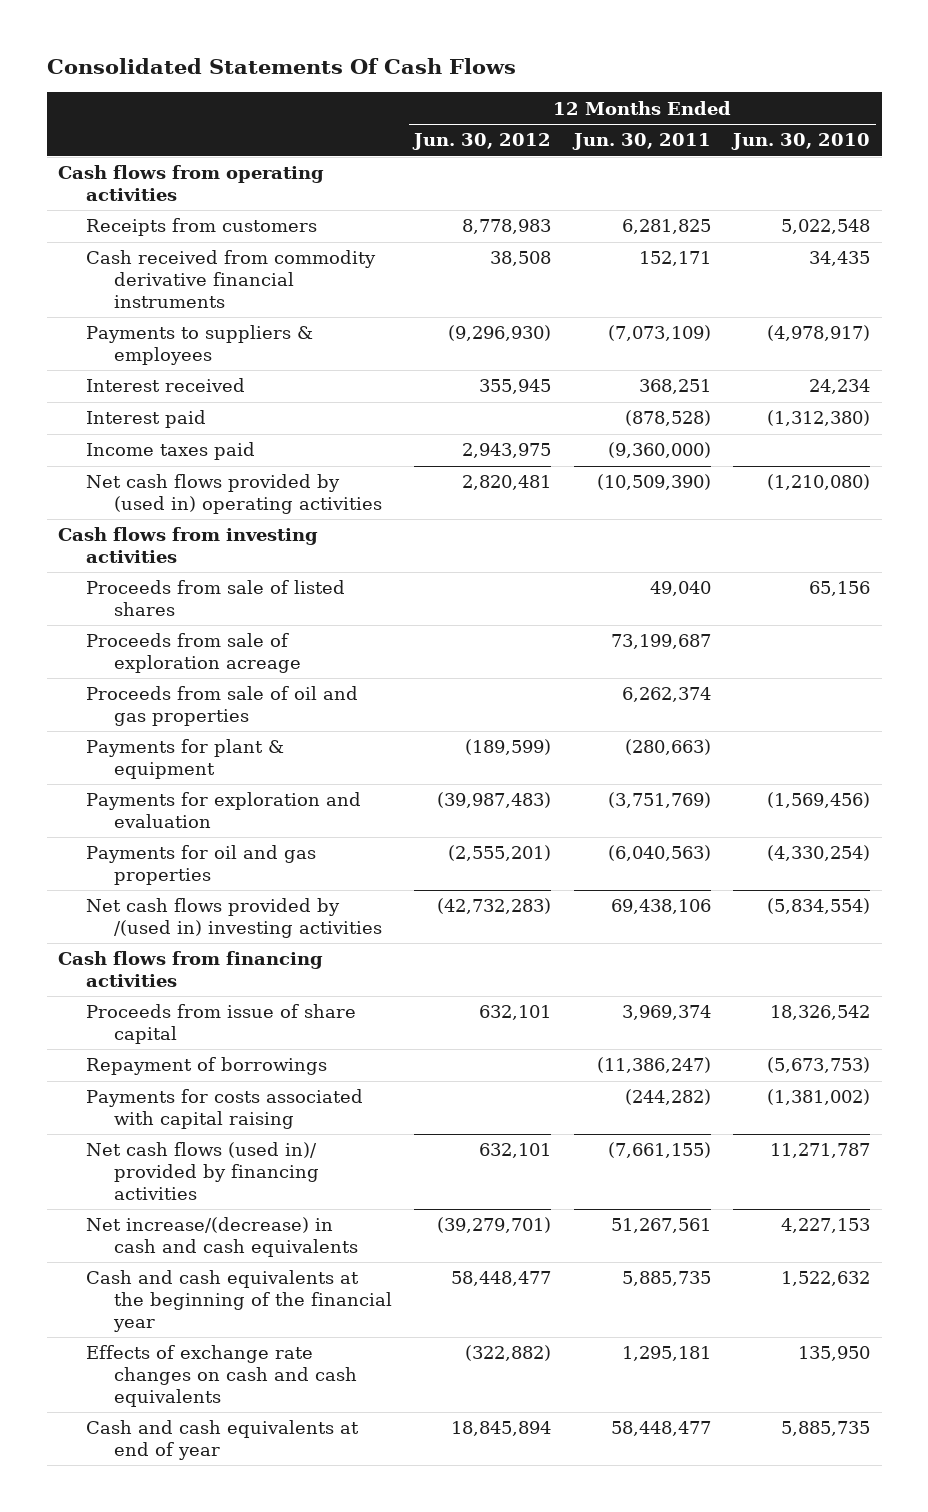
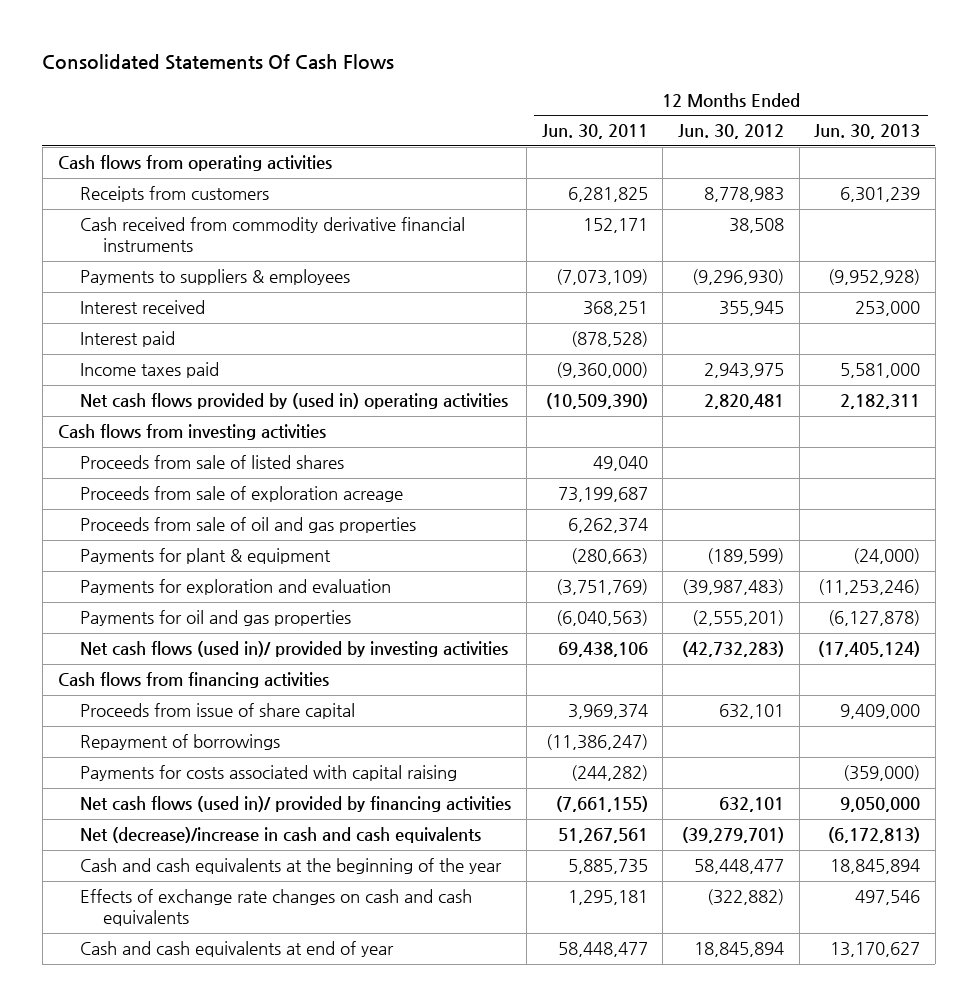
[731,133,871,151] Jun. 30, 2010 -> none
none -> [814,124,921,140] Jun. 30, 2013
[85,898,382,938] Net cash flows provided by /(used in) investing activities -> [80,641,509,658] Net cash flows (used in)/ provided by investing activities
[85,1217,358,1257] Net increase/(decrease) in cash and cash equivalents -> [80,827,482,844] Net (decrease)/increase in cash and cash equivalents
[85,1270,392,1332] Cash and cash equivalents at the beginning of the financial year -> [80,858,503,875] Cash and cash equivalents at the beginning of the year

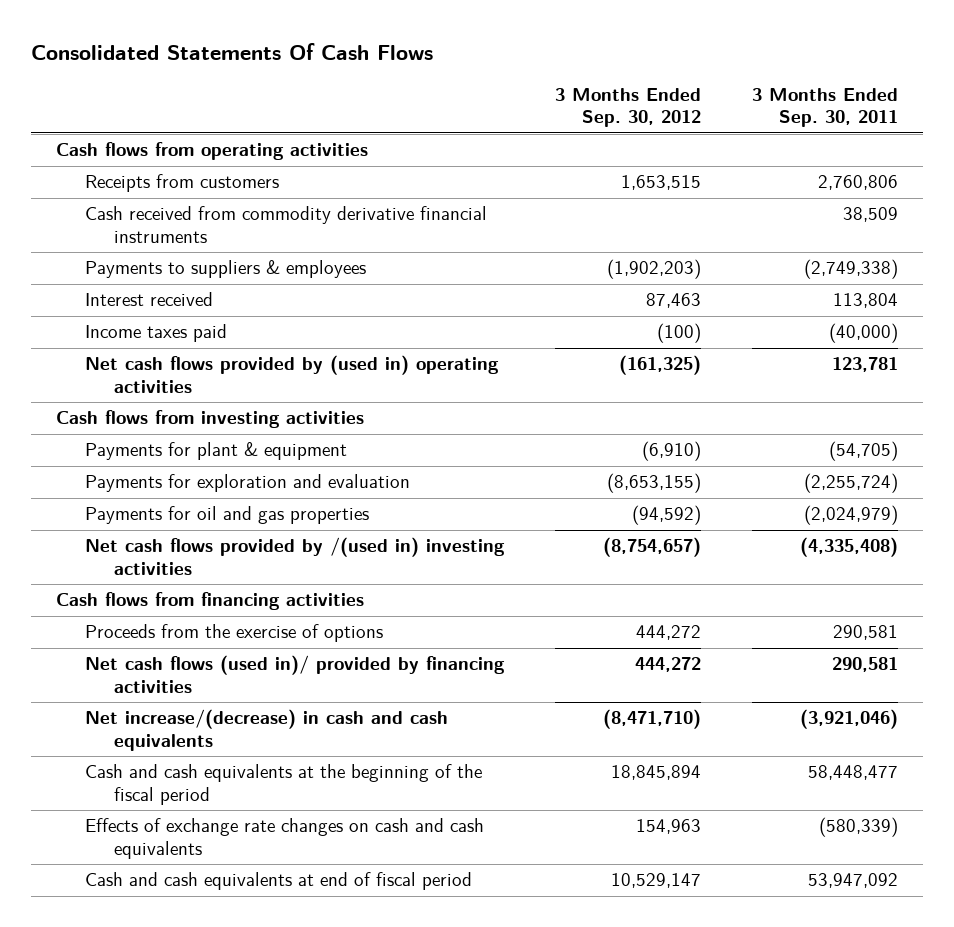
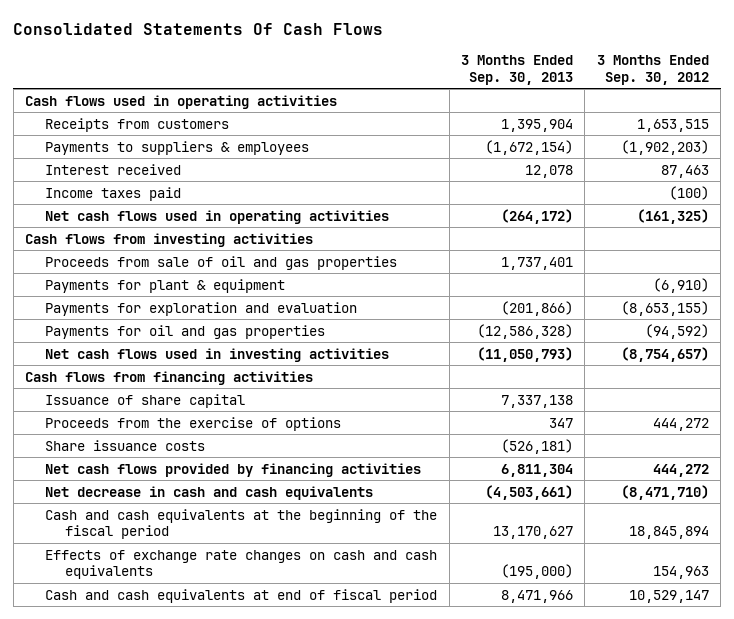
[751,87,898,128] 3 Months Ended Sep. 30, 2011 -> none
none -> [460,55,573,85] 3 Months Ended Sep. 30, 2013
[56,142,369,161] Cash flows from operating activities -> [25,94,338,109] Cash flows used in operating activities
[84,206,487,243] Cash received from commodity derivative financial instruments -> none
[84,355,499,393] Net cash flows provided by (used in) operating activities -> [45,209,390,224] Net cash flows used in operating activities
none -> [45,255,398,270] Proceeds from sale of oil and gas properties
[84,537,505,575] Net cash flows provided by /(used in) investing activities -> [45,347,390,362] Net cash flows used in investing activities
none -> [45,393,246,408] Issuance of share capital
none -> [45,439,206,451] Share issuance costs
[84,655,505,693] Net cash flows (used in)/ provided by financing activities -> [45,462,422,477] Net cash flows provided by financing activities
[84,709,448,751] Net increase/(decrease) in cash and cash equivalents -> [45,485,374,500] Net decrease in cash and cash equivalents

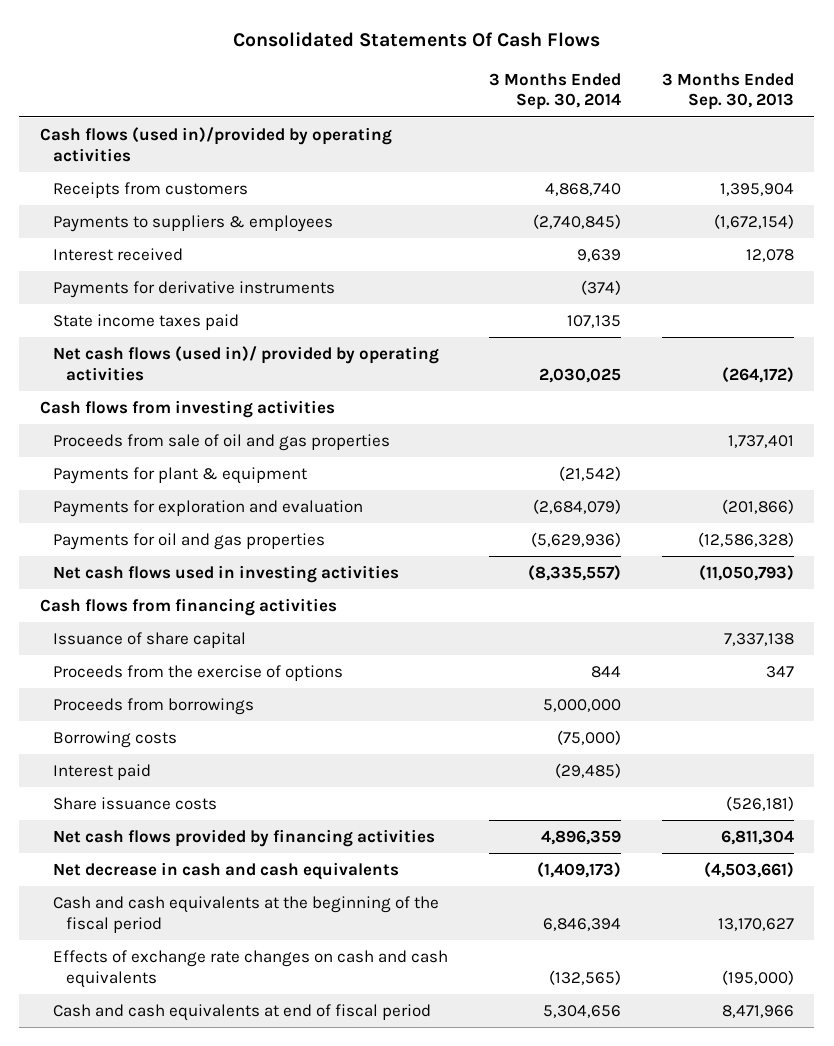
[596,55,709,85] 3 Months Ended Sep. 30, 2012 -> none
none -> [488,72,621,111] 3 Months Ended Sep. 30, 2014
[25,94,338,109] Cash flows used in operating activities -> [39,127,392,162] Cash flows (used in)/provided by operating activities
none -> [52,281,335,299] Payments for derivative instruments
[45,186,182,201] Income taxes paid -> [52,314,239,331] State income taxes paid
[45,209,390,224] Net cash flows used in operating activities -> [52,346,439,381] Net cash flows (used in)/ provided by operating activities
none -> [52,698,254,716] Proceeds from borrowings
none -> [52,731,177,749] Borrowing costs
none -> [52,764,151,781] Interest paid

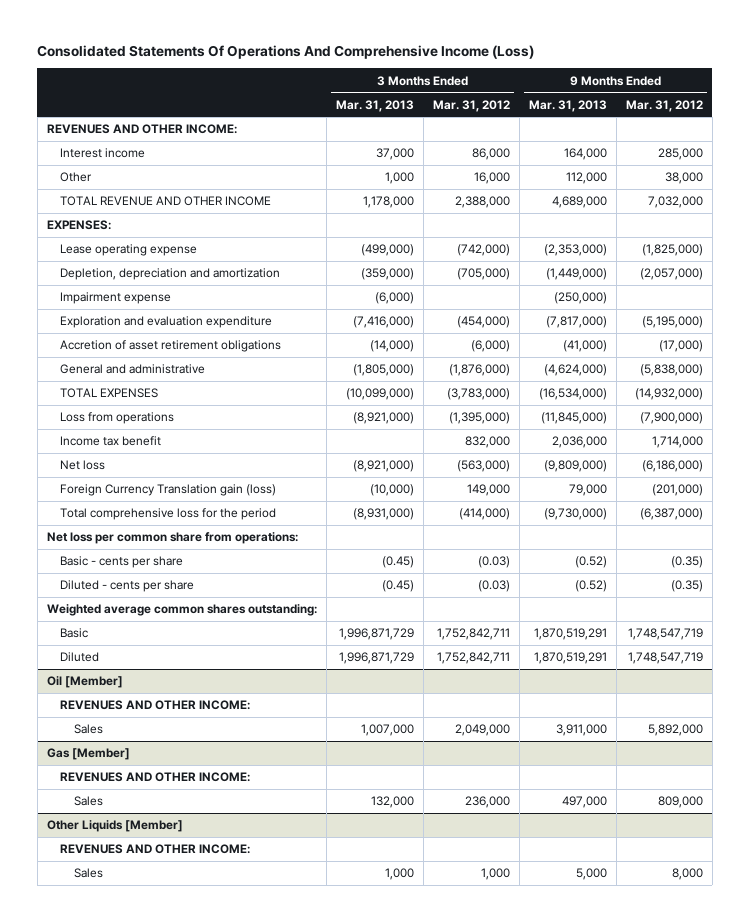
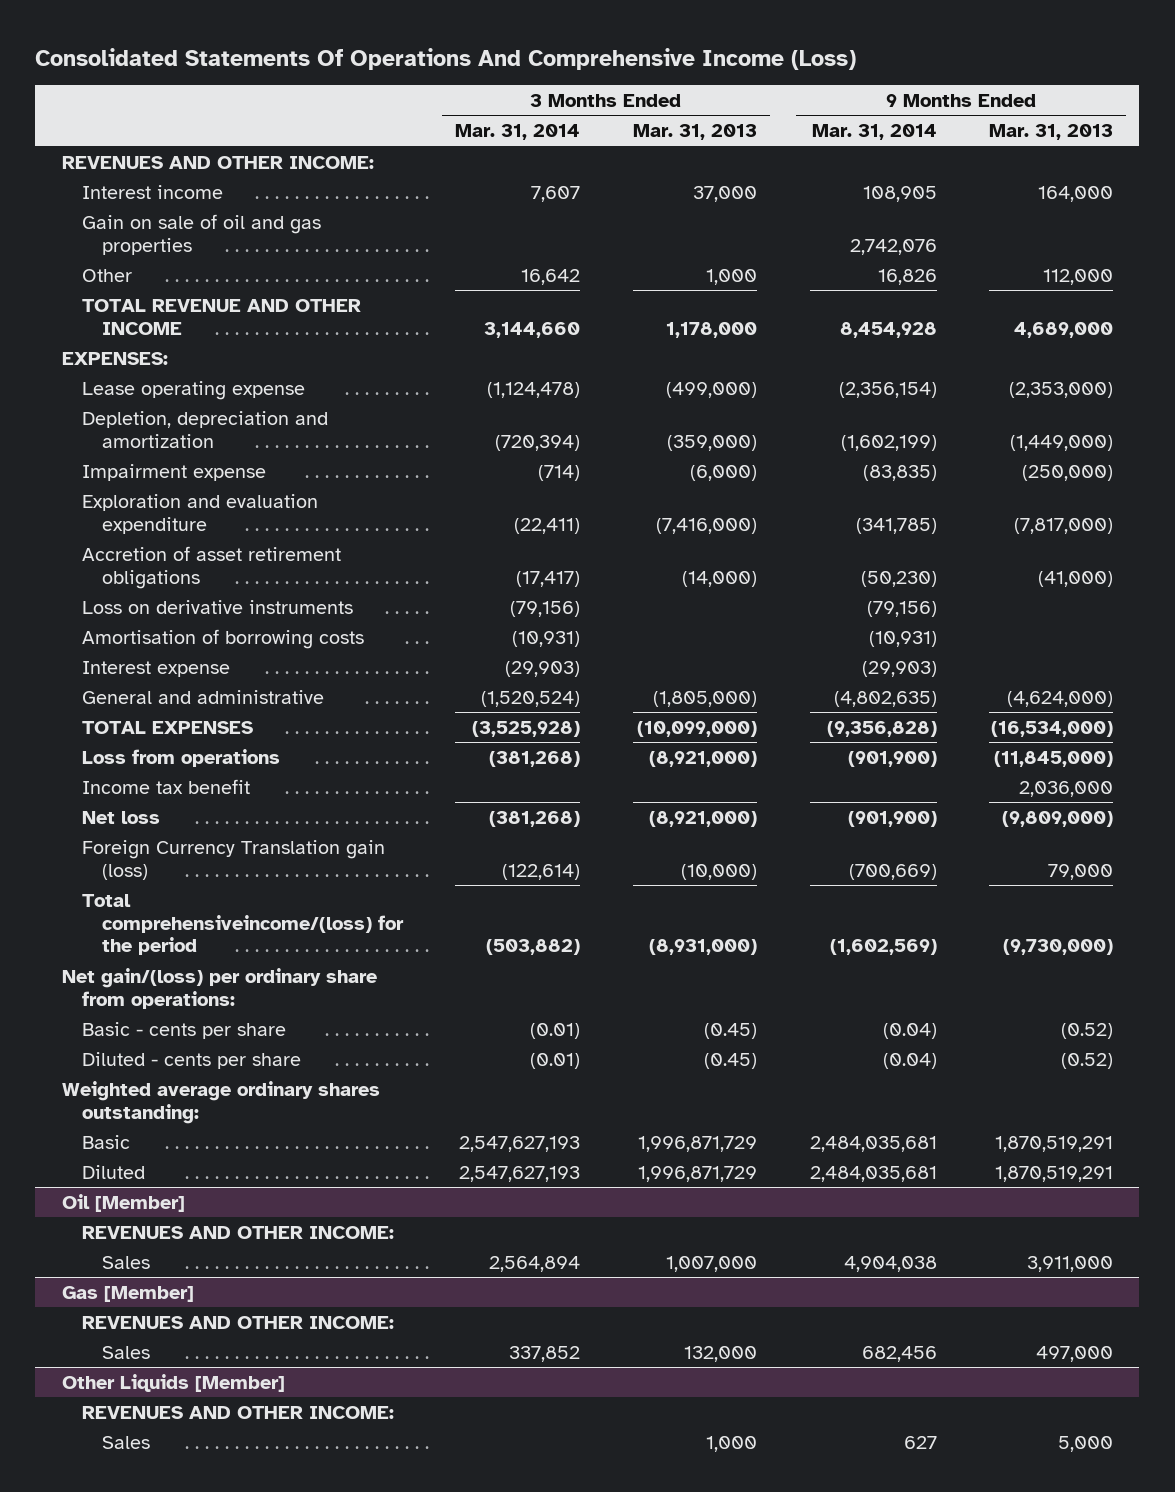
[432,99,510,112] Mar. 31, 2012 -> none
[625,99,703,112] Mar. 31, 2012 -> none
none -> [455,124,581,141] Mar. 31, 2014
none -> [811,124,937,141] Mar. 31, 2014
none -> [81,213,321,255] Gain on sale of oil and gas properties
none -> [81,599,353,614] Loss on derivative instruments
none -> [81,628,364,649] Amortisation of borrowing costs
none -> [81,660,230,677] Interest expense
[60,508,277,521] Total comprehensive loss for the period -> [81,893,404,956] Total comprehensiveincome/(loss) for the period
[46,532,298,545] Net loss per common share from operations: -> [61,967,377,1009] Net gain/(loss) per ordinary share from operations:
[46,604,317,617] Weighted average common shares outstanding: -> [61,1080,380,1124] Weighted average ordinary shares outstanding:

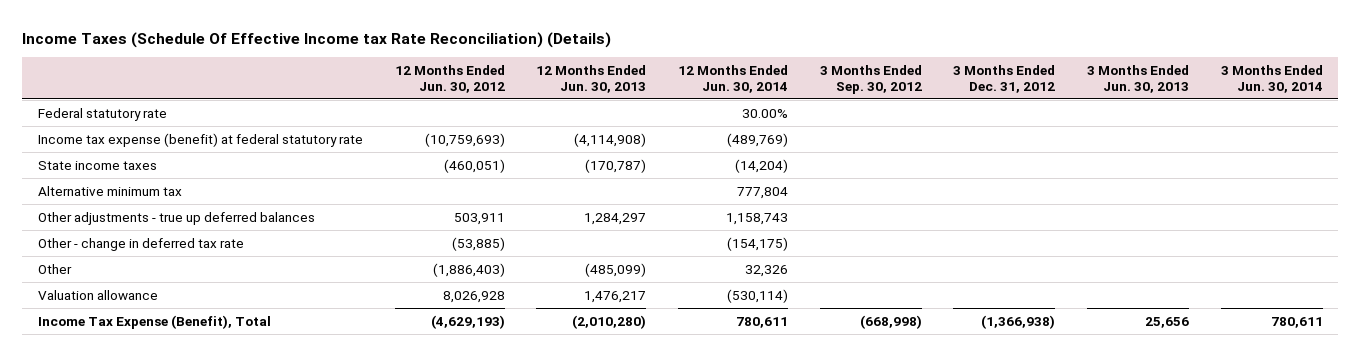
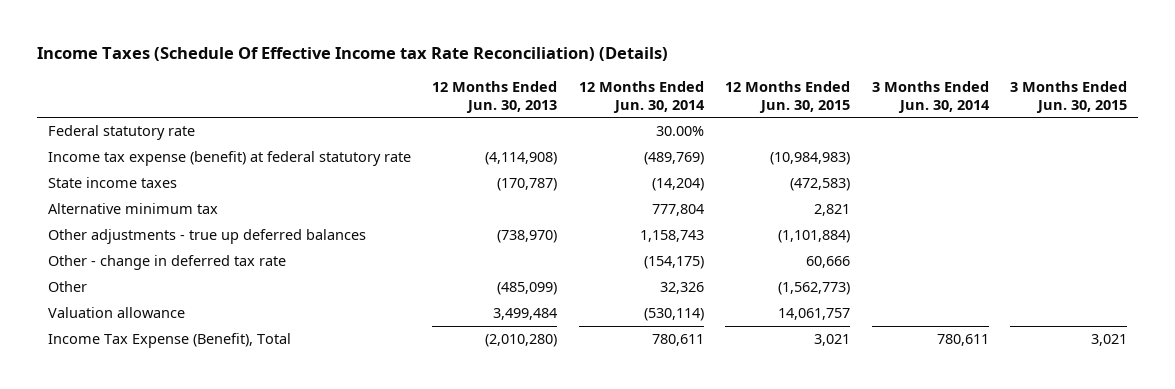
[394,64,505,93] 12 Months Ended Jun. 30, 2012 -> none
[819,64,922,94] 3 Months Ended Sep. 30, 2012 -> none
[953,64,1056,93] 3 Months Ended Dec. 31, 2012 -> none
[1086,64,1189,93] 3 Months Ended Jun. 30, 2013 -> none
none -> [725,80,851,113] 12 Months Ended Jun. 30, 2015
none -> [1010,80,1128,113] 3 Months Ended Jun. 30, 2015
[584,212,647,225] 1,284,297 -> [497,230,558,244] (738,970)
[584,290,647,303] 1,476,217 -> [493,308,558,321] 3,499,484

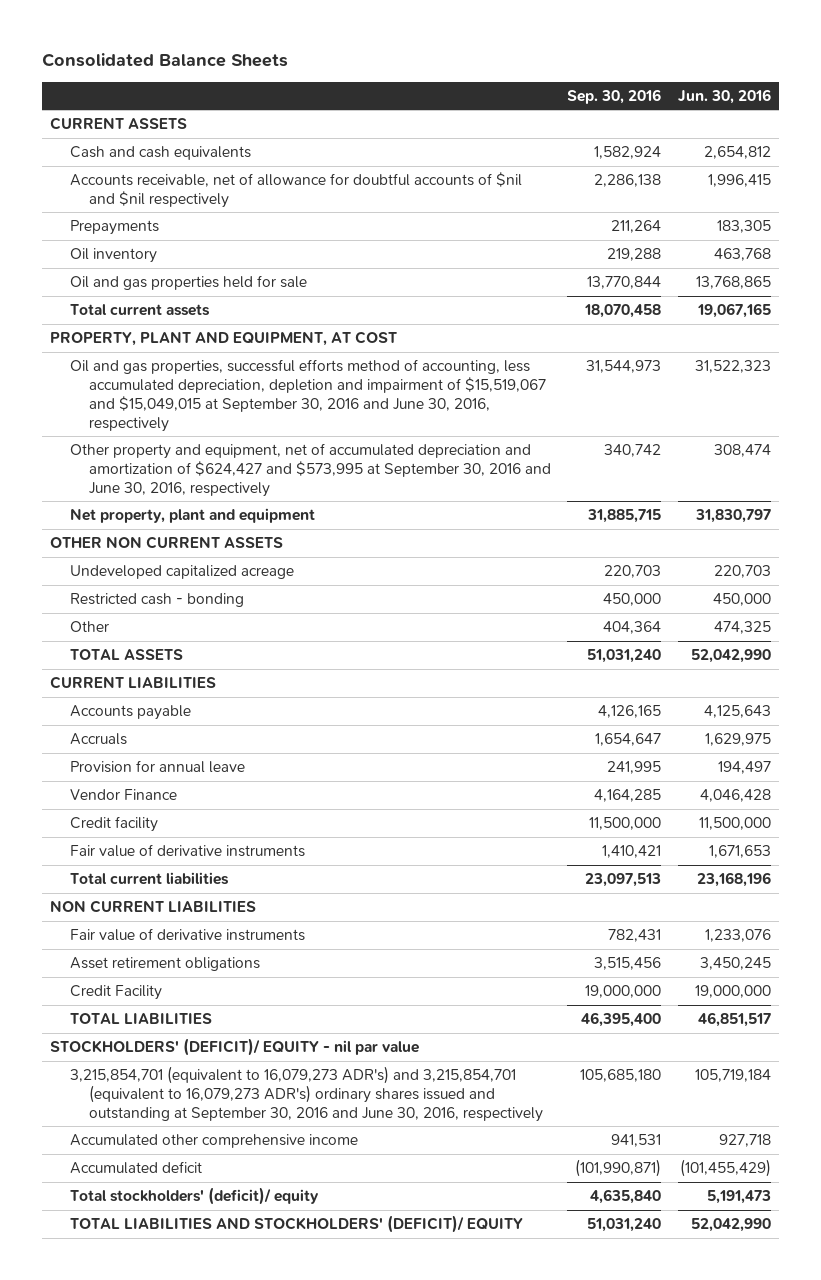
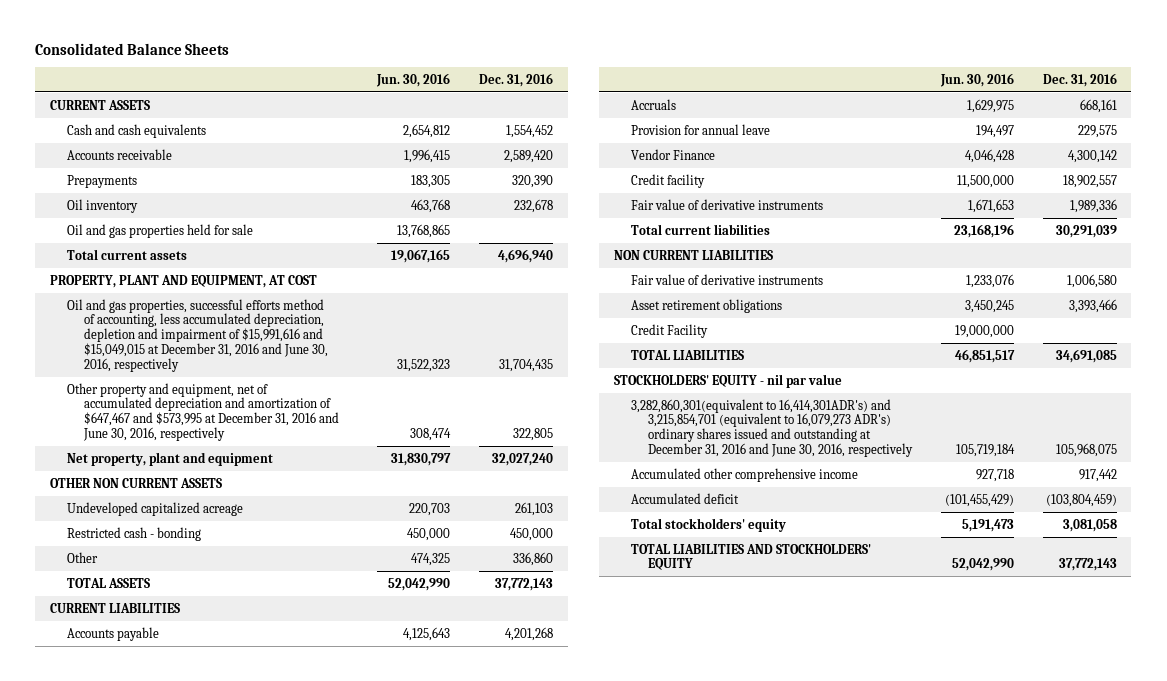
[567,88,662,104] Sep. 30, 2016 -> none
none -> [479,72,554,87] Dec. 31, 2016
[69,172,522,208] Accounts receivable, net of allowance for doubtful accounts of $nil and $nil respectively -> [67,148,173,160] Accounts receivable
[69,359,547,432] Oil and gas properties, successful efforts method of accounting, less accumulated depreciation, depletion and impairment of $15,519,067 and $15,049,015 at September 30, 2016 and June 30, 2016, respectively -> [67,298,328,372] Oil and gas properties, successful efforts method of accounting, less accumulated depreciation, depletion and impairment of $15,991,616 and $15,049,015 at December 31, 2016 and June 30, 2016, respectively
[69,443,552,497] Other property and equipment, net of accumulated depreciation and amortization of $624,427 and $573,995 at September 30, 2016 and June 30, 2016, respectively -> [67,382,339,441] Other property and equipment, net of accumulated depreciation and amortization of $647,467 and $573,995 at December 31, 2016 and June 30, 2016, respectively
[50,1038,420,1057] STOCKHOLDERS' (DEFICIT)/ EQUITY - nil par value -> [613,373,842,388] STOCKHOLDERS' EQUITY - nil par value
[69,1066,544,1122] 3,215,854,701 (equivalent to 16,079,273 ADR's) and 3,215,854,701 (equivalent to 16,079,273 ADR's) ordinary shares issued and outstanding at September 30, 2016 and June 30, 2016, respectively -> [630,398,913,457] 3,282,860,301(equivalent to 16,414,301ADR's) and 3,215,854,701 (equivalent to 16,079,273 ADR's) ordinary shares issued and outstanding at December 31, 2016 and June 30, 2016, respectively
[69,1187,319,1206] Total stockholders' (deficit)/ equity -> [630,517,786,532] Total stockholders' equity
[69,1215,523,1234] TOTAL LIABILITIES AND STOCKHOLDERS' (DEFICIT)/ EQUITY -> [630,543,871,571] TOTAL LIABILITIES AND STOCKHOLDERS' EQUITY

